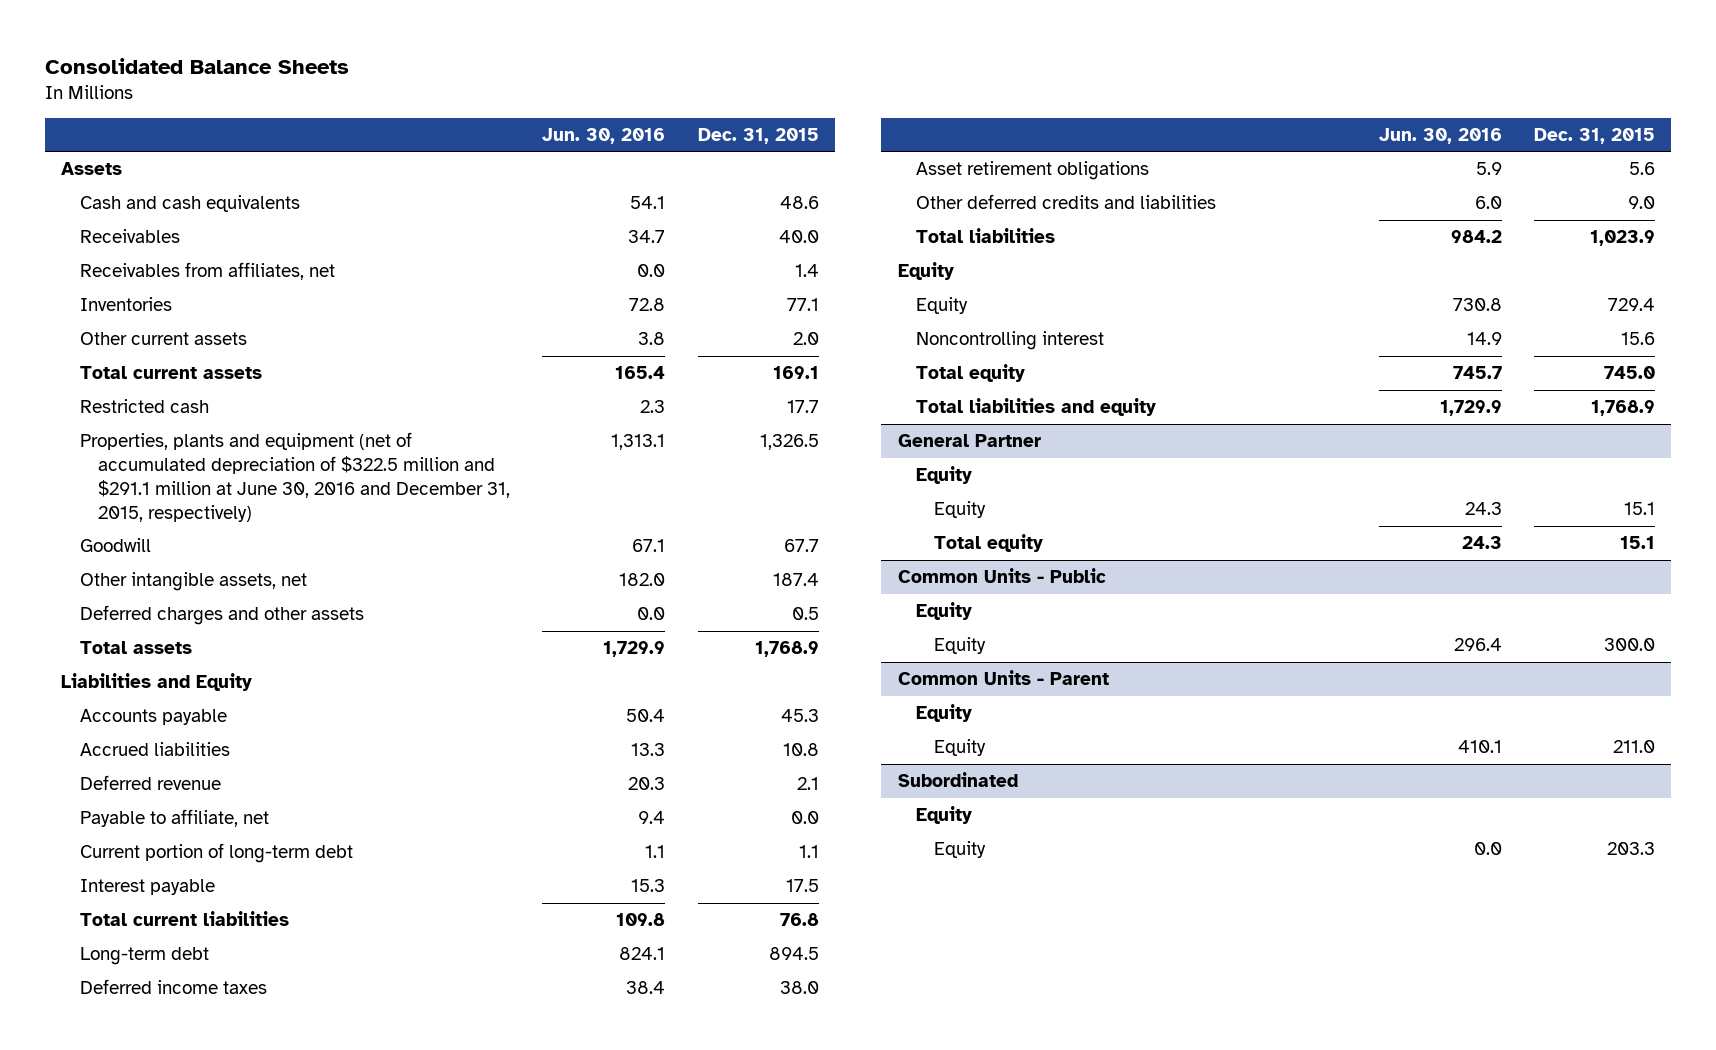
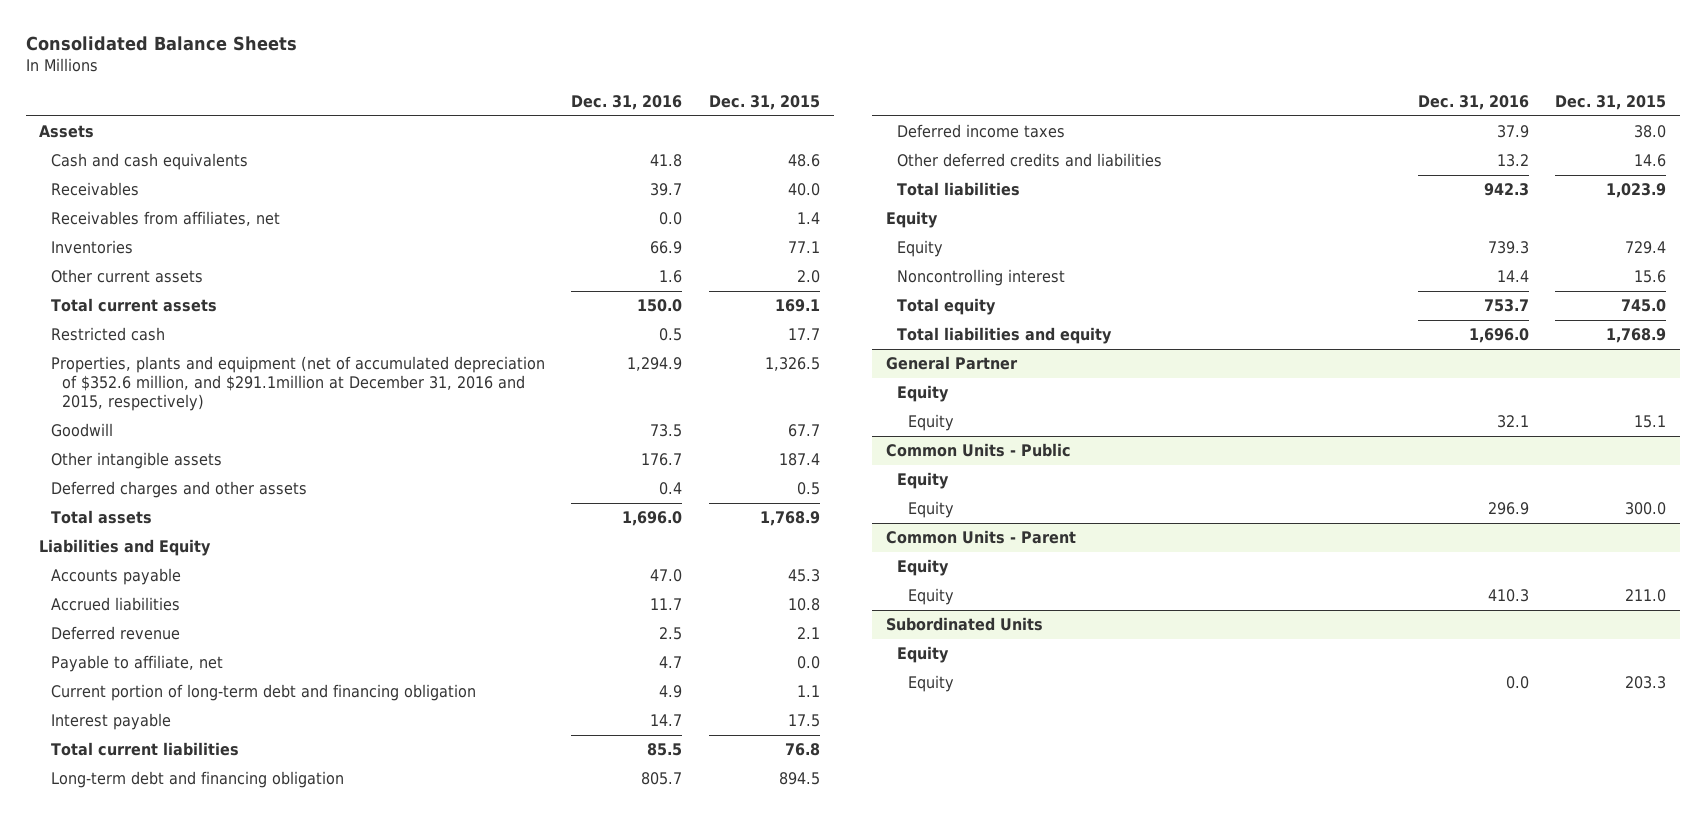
[542,127,666,144] Jun. 30, 2016 -> none
none -> [571,94,683,110] Dec. 31, 2016
[79,432,510,522] Properties, plants and equipment (net of accumulated depreciation of $322.5 million and $291.1 million at June 30, 2016 and December 31, 2015, respectively) -> [50,356,545,412] Properties, plants and equipment (net of accumulated depreciation of $352.6 million, and $291.1million at December 31, 2016 and 2015, respectively)
[79,572,307,592] Other intangible assets, net -> [50,452,222,470] Other intangible assets
[79,843,353,864] Current portion of long-term debt -> [50,684,476,702] Current portion of long-term debt and financing obligation
[79,947,209,966] Long-term debt -> [50,771,344,789] Long-term debt and financing obligation
[915,161,1149,181] Asset retirement obligations -> none
[1627,196,1655,210] 9.0 -> [1634,154,1667,168] 14.6
[934,534,1044,553] Total equity -> none
[897,772,1018,788] Subordinated -> [885,617,1043,632] Subordinated Units

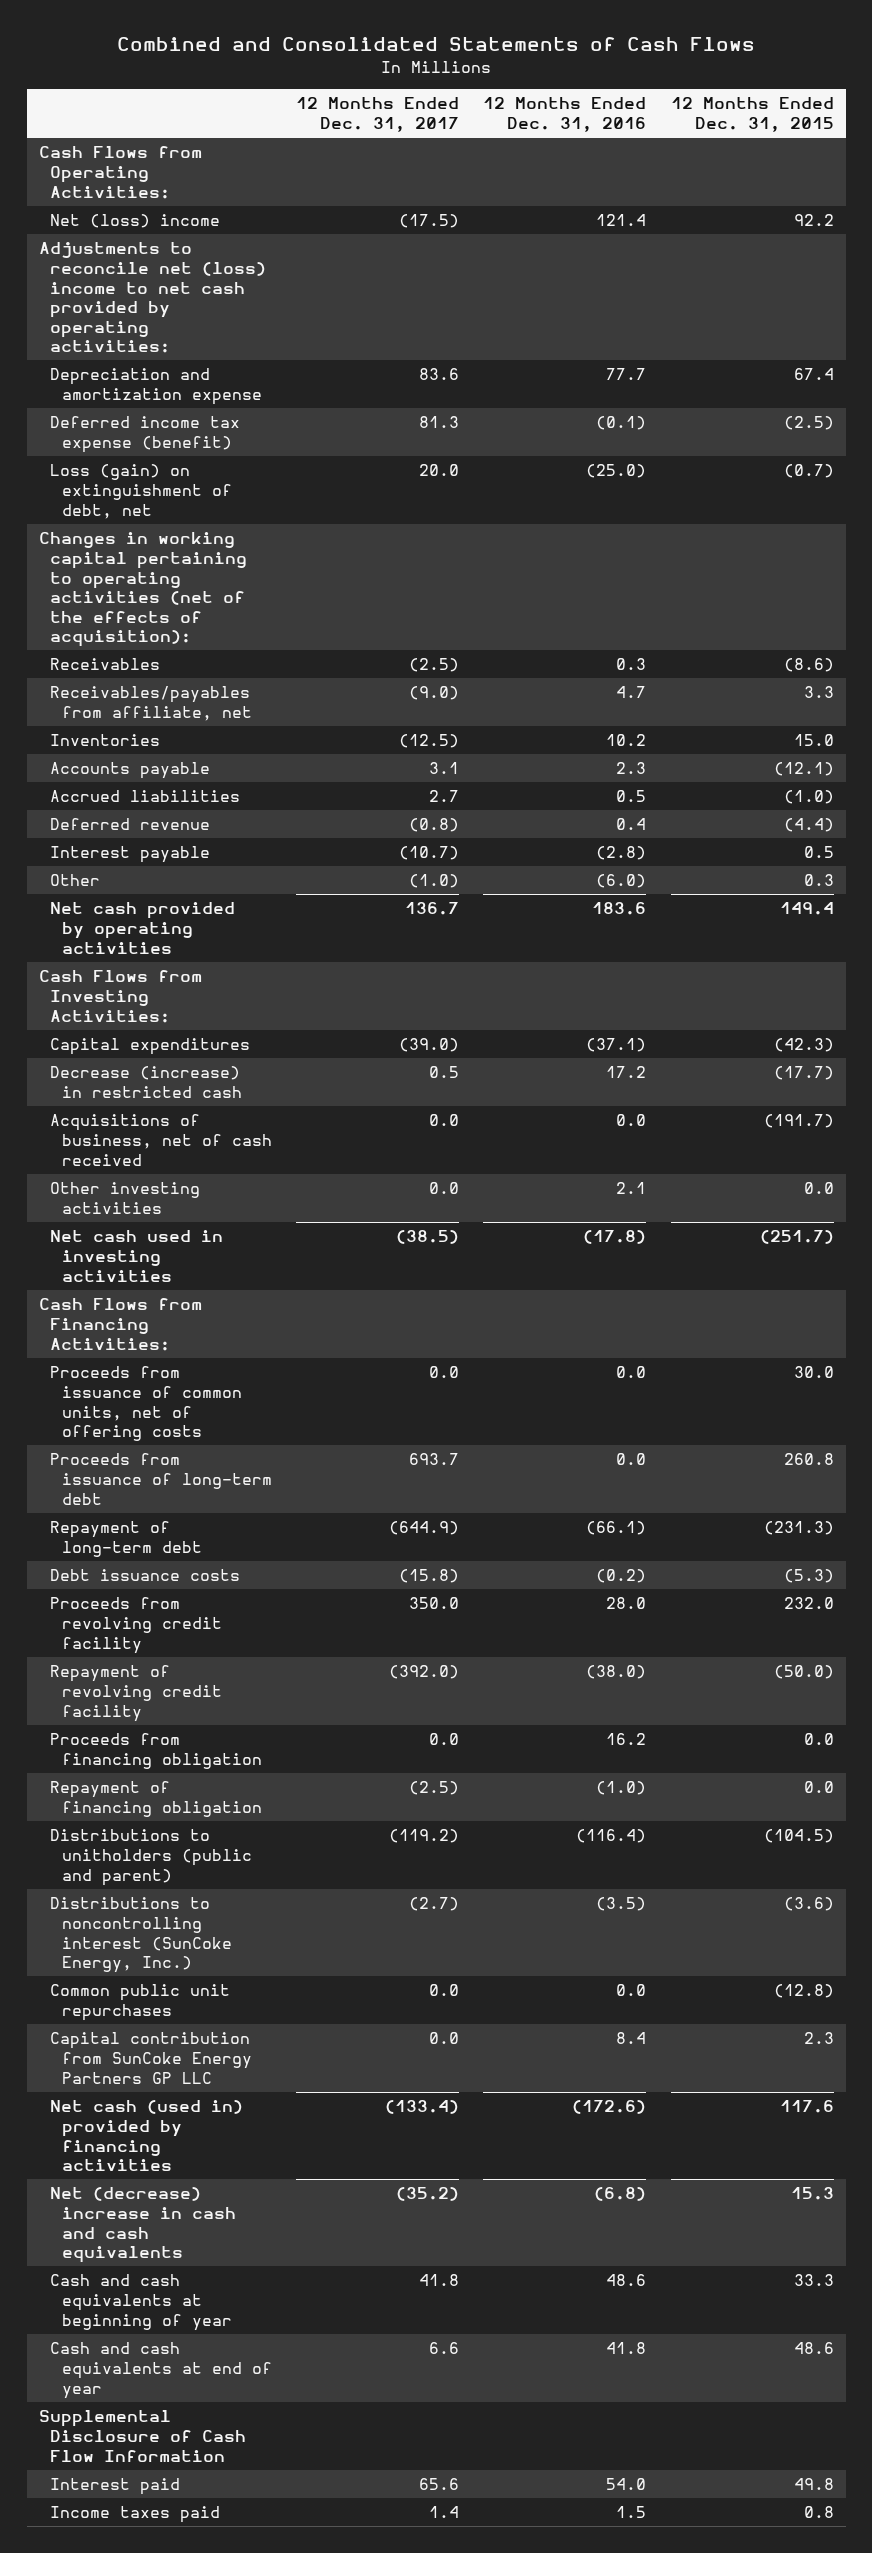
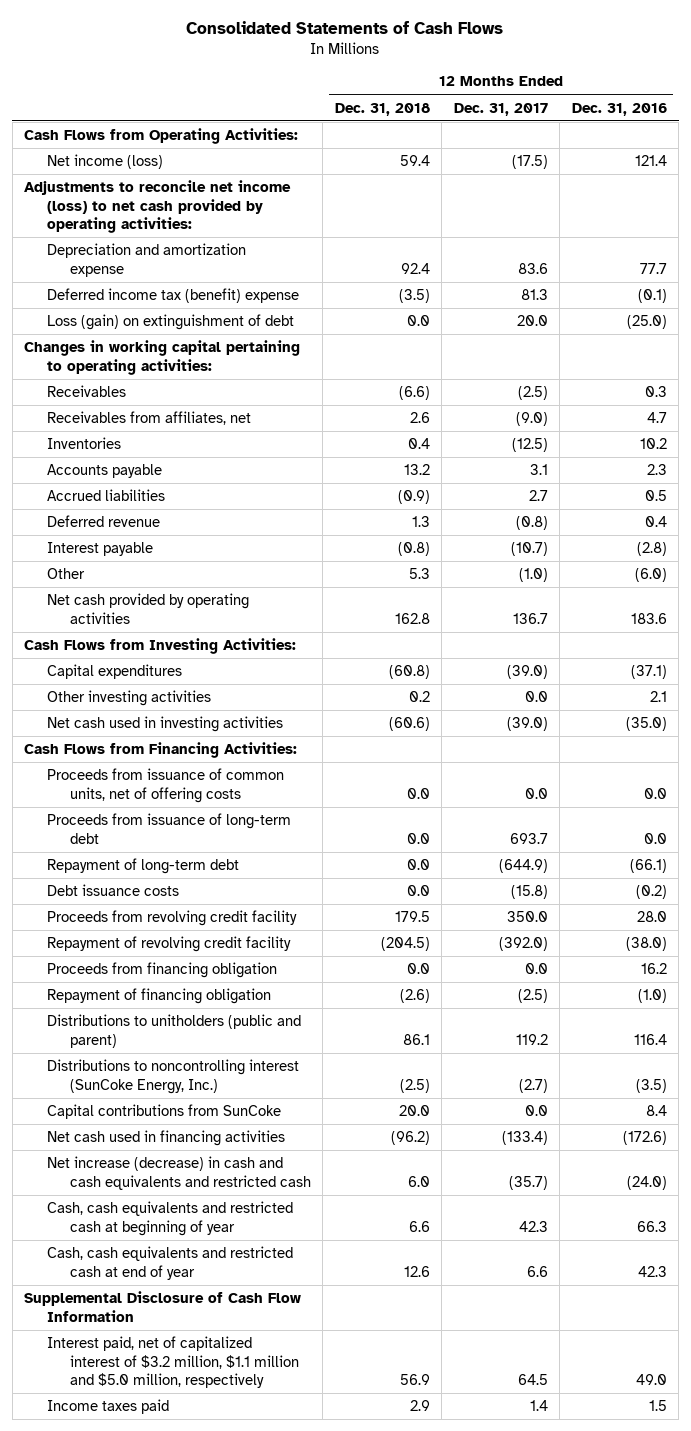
[117,37,756,52] Combined and Consolidated Statements of Cash Flows -> [186,21,504,35] Consolidated Statements of Cash Flows
[670,97,834,133] 12 Months Ended Dec. 31, 2015 -> none
none -> [334,102,430,116] Dec. 31, 2018
[50,214,221,229] Net (loss) income -> [47,154,164,170] Net income (loss)
[38,242,267,354] Adjustments to reconcile net (loss) income to net cash provided by operating activities: -> [24,180,292,233] Adjustments to reconcile net income (loss) to net cash provided by operating activities:
[50,416,241,453] Deferred income tax expense (benefit) -> [47,288,300,304] Deferred income tax (benefit) expense
[50,464,232,519] Loss (gain) on extinguishment of debt, net -> [47,314,295,331] Loss (gain) on extinguishment of debt
[38,532,248,648] Changes in working capital pertaining to operating activities (net of the effects of acquisition): -> [24,340,301,375] Changes in working capital pertaining to operating activities:
[50,686,252,721] Receivables/payables from affiliate, net -> [47,411,252,426] Receivables from affiliates, net
[50,1066,242,1098] Decrease (increase) in restricted cash -> none
[50,1114,272,1166] Acquisitions of business, net of cash received -> none
[396,1230,460,1245] (38.5) -> [506,717,548,732] (39.0)
[583,1230,647,1245] (17.8) -> [625,717,667,732] (35.0)
[389,1829,460,1844] (119.2) -> [515,1033,548,1045] 119.2
[576,1829,647,1844] (116.4) -> [633,1033,667,1045] 116.4
[50,1984,231,2021] Common public unit repurchases -> none
[50,2032,252,2084] Capital contribution from SunCoke Energy Partners GP LLC -> [47,1104,282,1120] Capital contributions from SunCoke
[50,2100,244,2172] Net cash (used in) provided by financing activities -> [47,1130,286,1147] Net cash used in financing activities
[50,2187,236,2264] Net (decrease) increase in cash and cash equivalents -> [47,1156,311,1190] Net increase (decrease) in cash and cash equivalents and restricted cash
[396,2187,460,2202] (35.2) -> [508,1175,548,1190] (35.7)
[594,2187,647,2202] (6.8) -> [626,1175,667,1190] (24.0)
[50,2274,232,2331] Cash and cash equivalents at beginning of year -> [47,1201,294,1236] Cash, cash equivalents and restricted cash at beginning of year
[419,2274,460,2287] 41.8 -> [518,1220,548,1232] 42.3
[606,2274,647,2287] 48.6 -> [636,1220,667,1232] 66.3
[50,2342,272,2399] Cash and cash equivalents at end of year -> [47,1246,294,1280] Cash, cash equivalents and restricted cash at end of year
[606,2342,647,2355] 41.8 -> [637,1265,667,1277] 42.3
[50,2478,181,2496] Interest paid -> none
none -> [47,1336,299,1388] Interest paid, net of capitalized interest of $3.2 million, $1.1 million and $5.0 million, respectively

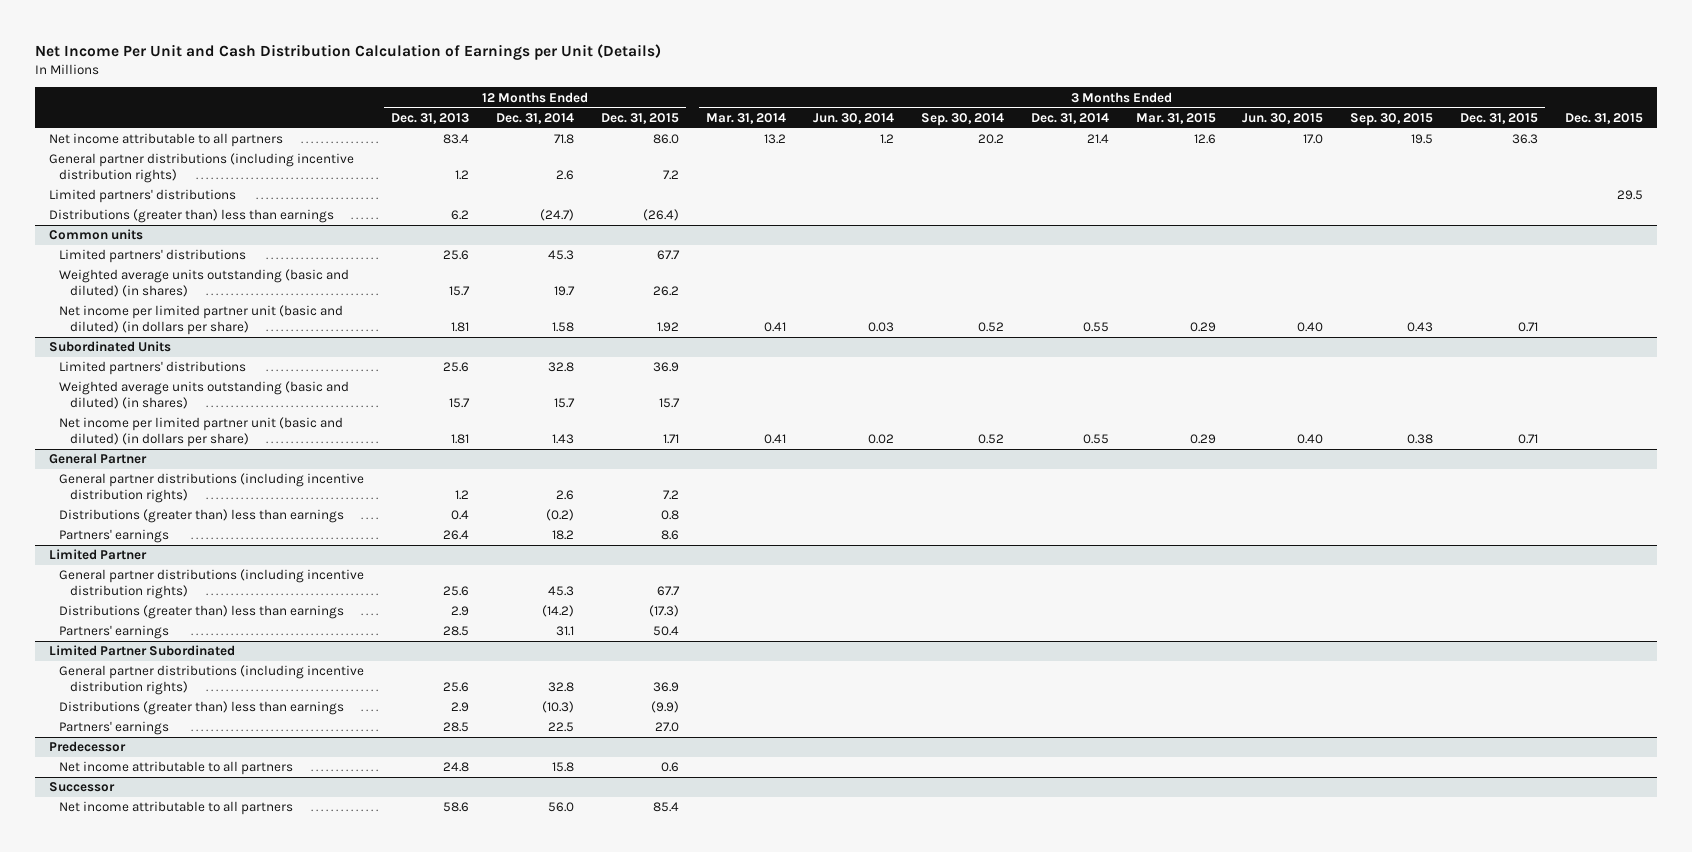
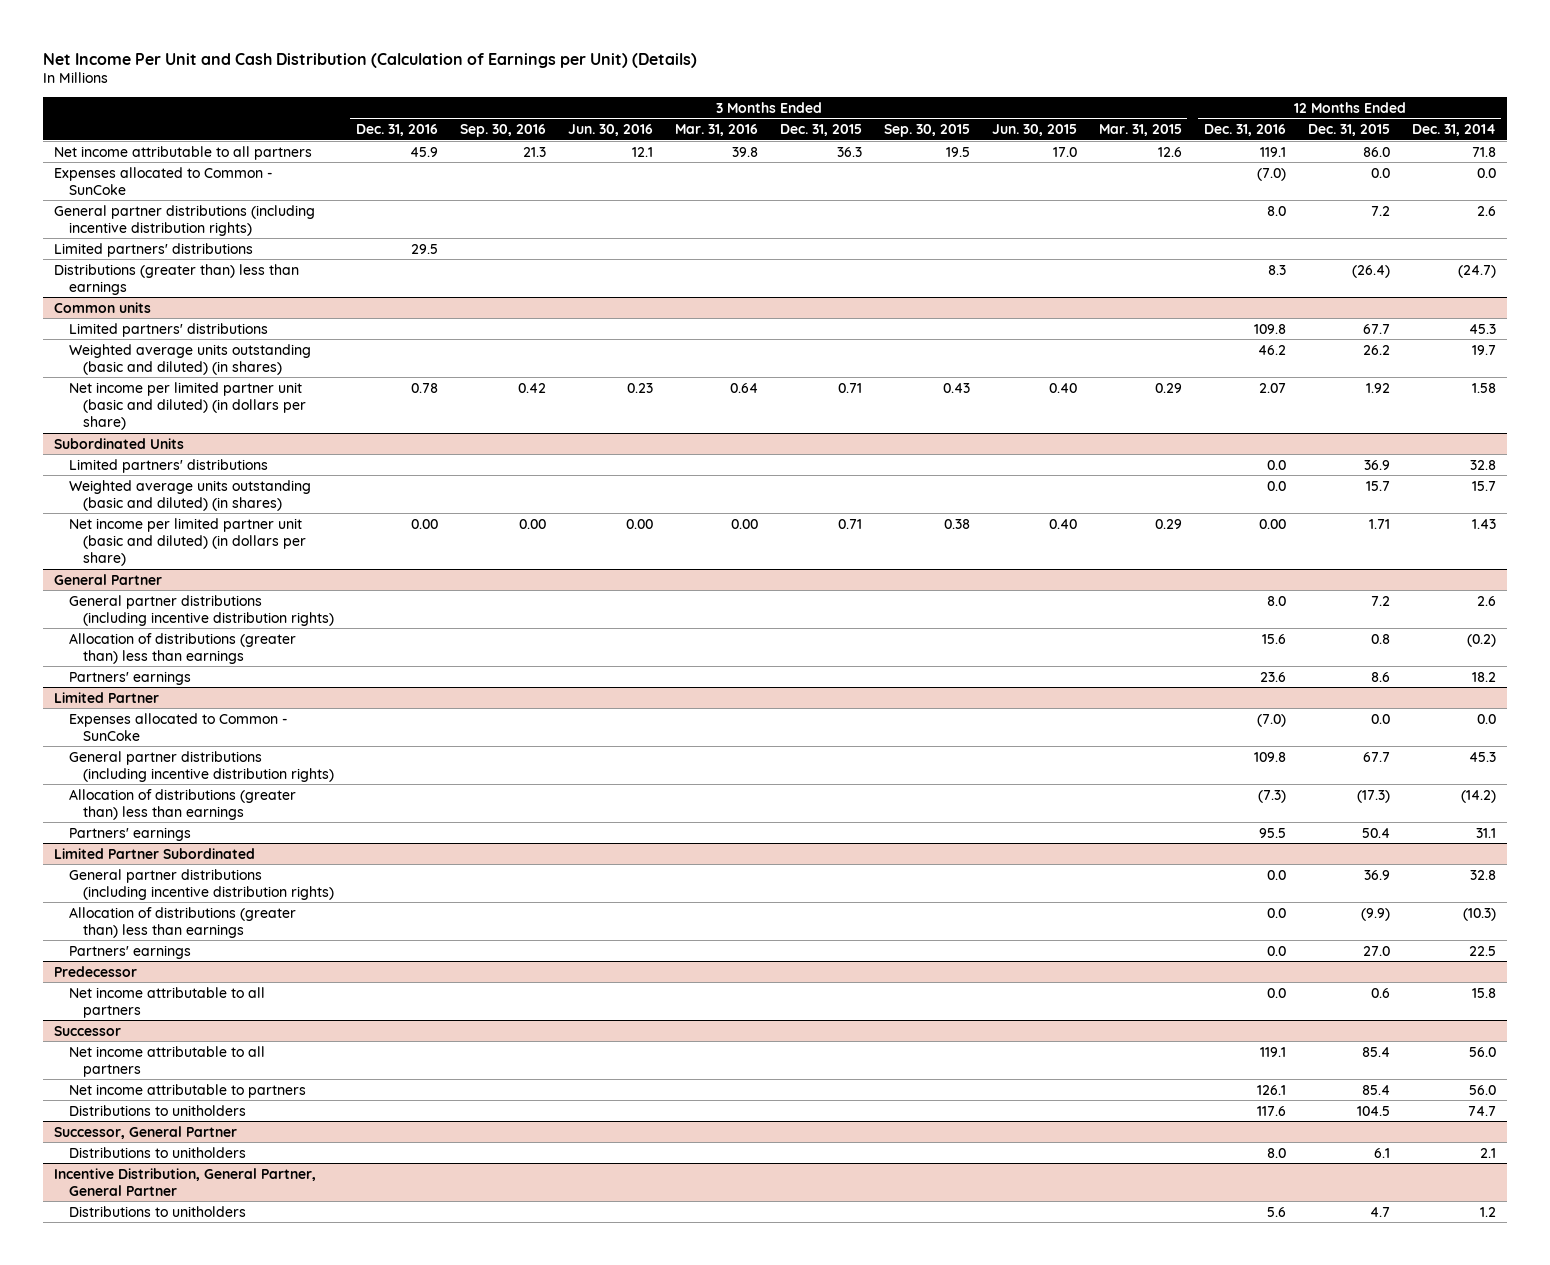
[35,43,662,60] Net Income Per Unit and Cash Distribution Calculation of Earnings per Unit (Details) -> [43,52,698,68] Net Income Per Unit and Cash Distribution (Calculation of Earnings per Unit) (Details)
[391,112,470,124] Dec. 31, 2013 -> none
[705,112,786,124] Mar. 31, 2014 -> none
[812,112,894,124] Jun. 30, 2014 -> none
[920,112,1004,126] Sep. 30, 2014 -> none
[1030,112,1109,124] Dec. 31, 2014 -> none
[1565,112,1644,124] Dec. 31, 2015 -> none
none -> [355,124,438,137] Dec. 31, 2016
none -> [459,124,546,138] Sep. 30, 2016
none -> [567,124,653,137] Jun. 30, 2016
none -> [674,124,758,137] Mar. 31, 2016
none -> [1203,124,1286,137] Dec. 31, 2016
none -> [54,166,274,195] Expenses allocated to Common - SunCoke
[59,509,345,524] Distributions (greater than) less than earnings -> [68,632,296,664] Allocation of distributions (greater than) less than earnings
none -> [68,712,288,741] Expenses allocated to Common - SunCoke
[59,605,345,620] Distributions (greater than) less than earnings -> [68,788,296,820] Allocation of distributions (greater than) less than earnings
[59,701,345,716] Distributions (greater than) less than earnings -> [68,906,296,938] Allocation of distributions (greater than) less than earnings
none -> [68,1083,306,1098] Net income attributable to partners
none -> [68,1104,246,1116] Distributions to unitholders
none -> [54,1125,238,1139] Successor, General Partner
none -> [68,1146,246,1158] Distributions to unitholders
none -> [54,1167,317,1196] Incentive Distribution, General Partner, General Partner
none -> [68,1205,246,1217] Distributions to unitholders

